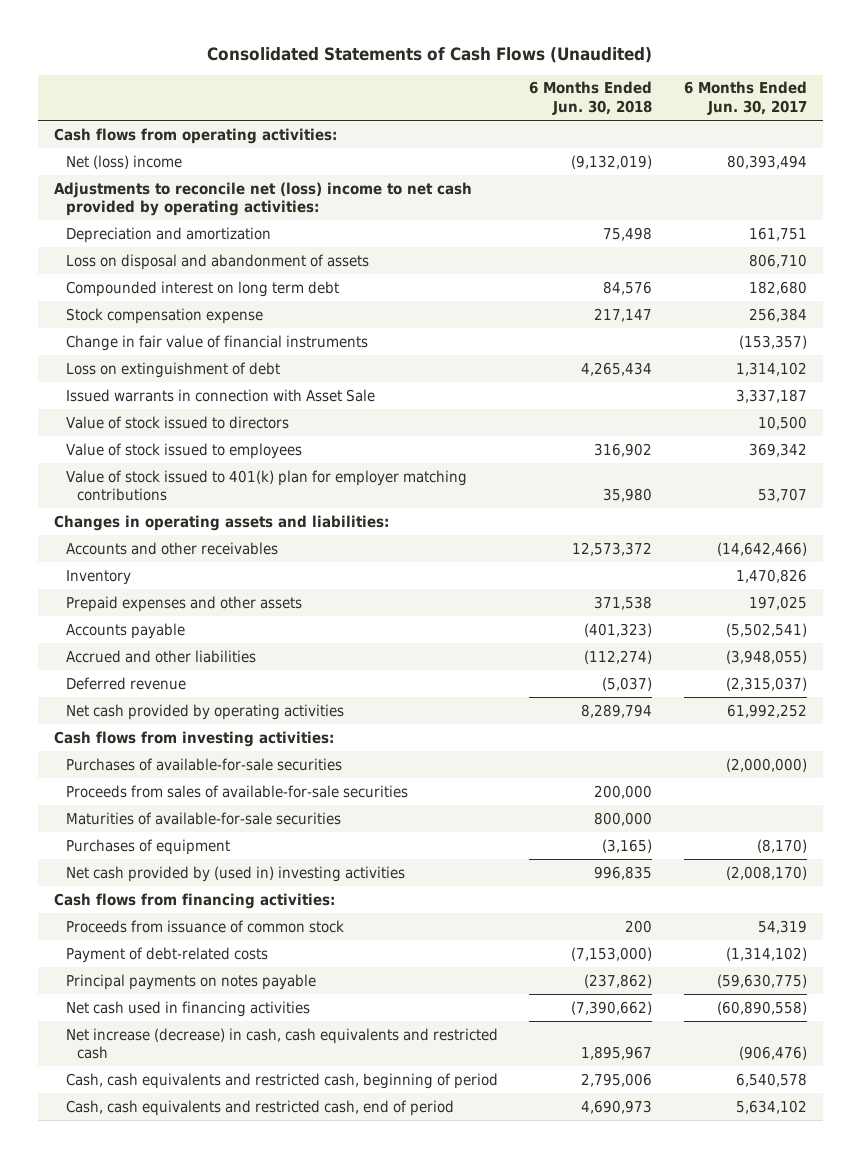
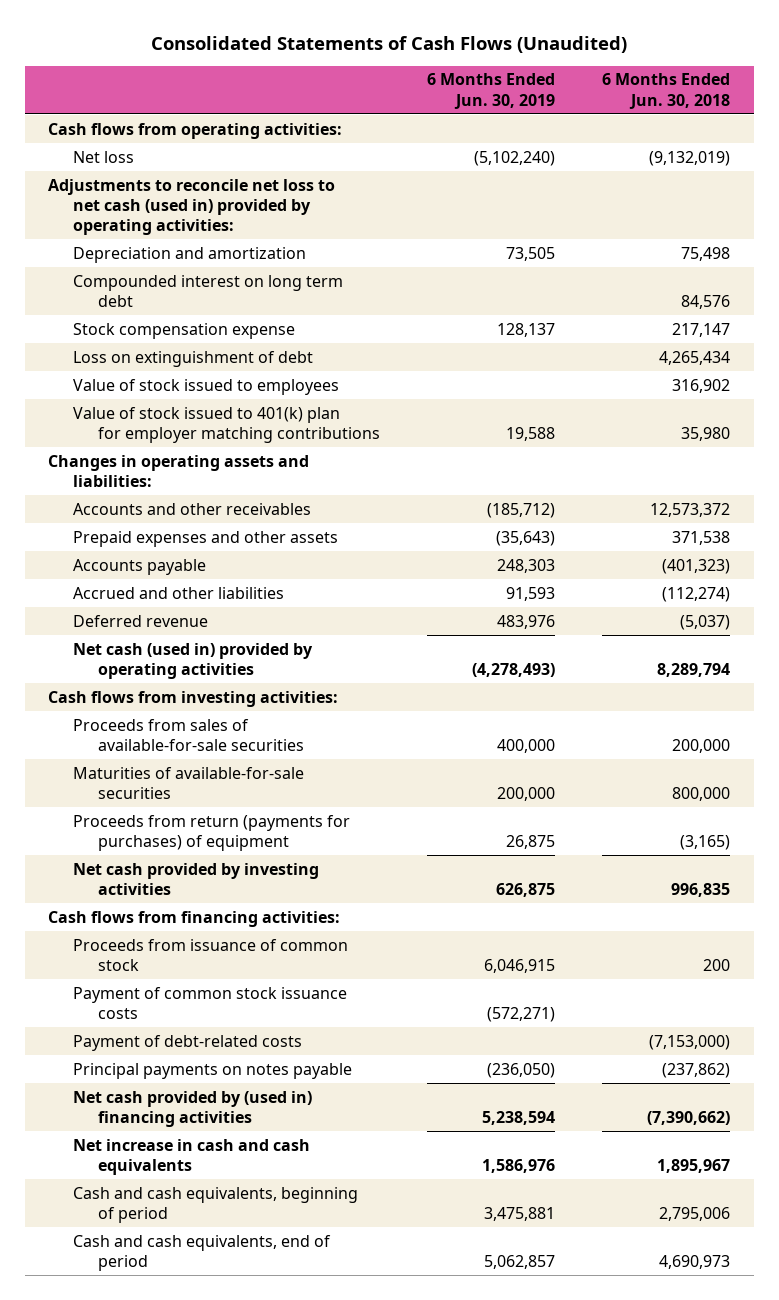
[683,81,807,115] 6 Months Ended Jun. 30, 2017 -> none
none -> [427,73,556,109] 6 Months Ended Jun. 30, 2019
[65,154,182,169] Net (loss) income -> [73,150,135,163] Net loss
[53,181,472,217] Adjustments to reconcile net (loss) income to net cash provided by operating activities: -> [48,178,336,236] Adjustments to reconcile net loss to net cash (used in) provided by operating activities:
[65,253,369,270] Loss on disposal and abandonment of assets -> none
[65,334,368,351] Change in fair value of financial instruments -> none
[65,388,375,402] Issued warrants in connection with Asset Sale -> none
[65,415,289,429] Value of stock issued to directors -> none
[65,569,131,585] Inventory -> none
[65,703,344,720] Net cash provided by operating activities -> [73,642,314,679] Net cash (used in) provided by operating activities
[65,757,342,771] Purchases of available-for-sale securities -> none
[65,838,230,855] Purchases of equipment -> [73,814,351,851] Proceeds from return (payments for purchases) of equipment
[65,865,405,882] Net cash provided by (used in) investing activities -> [73,862,320,895] Net cash provided by investing activities
none -> [73,986,348,1019] Payment of common stock issuance costs
[65,1000,310,1017] Net cash used in financing activities -> [73,1090,313,1127] Net cash provided by (used in) financing activities
[65,1027,498,1060] Net increase (decrease) in cash, cash equivalents and restricted cash -> [73,1138,311,1175] Net increase in cash and cash equivalents
[65,1072,498,1089] Cash, cash equivalents and restricted cash, beginning of period -> [73,1186,359,1223] Cash and cash equivalents, beginning of period
[65,1099,454,1116] Cash, cash equivalents and restricted cash, end of period -> [73,1234,332,1271] Cash and cash equivalents, end of period

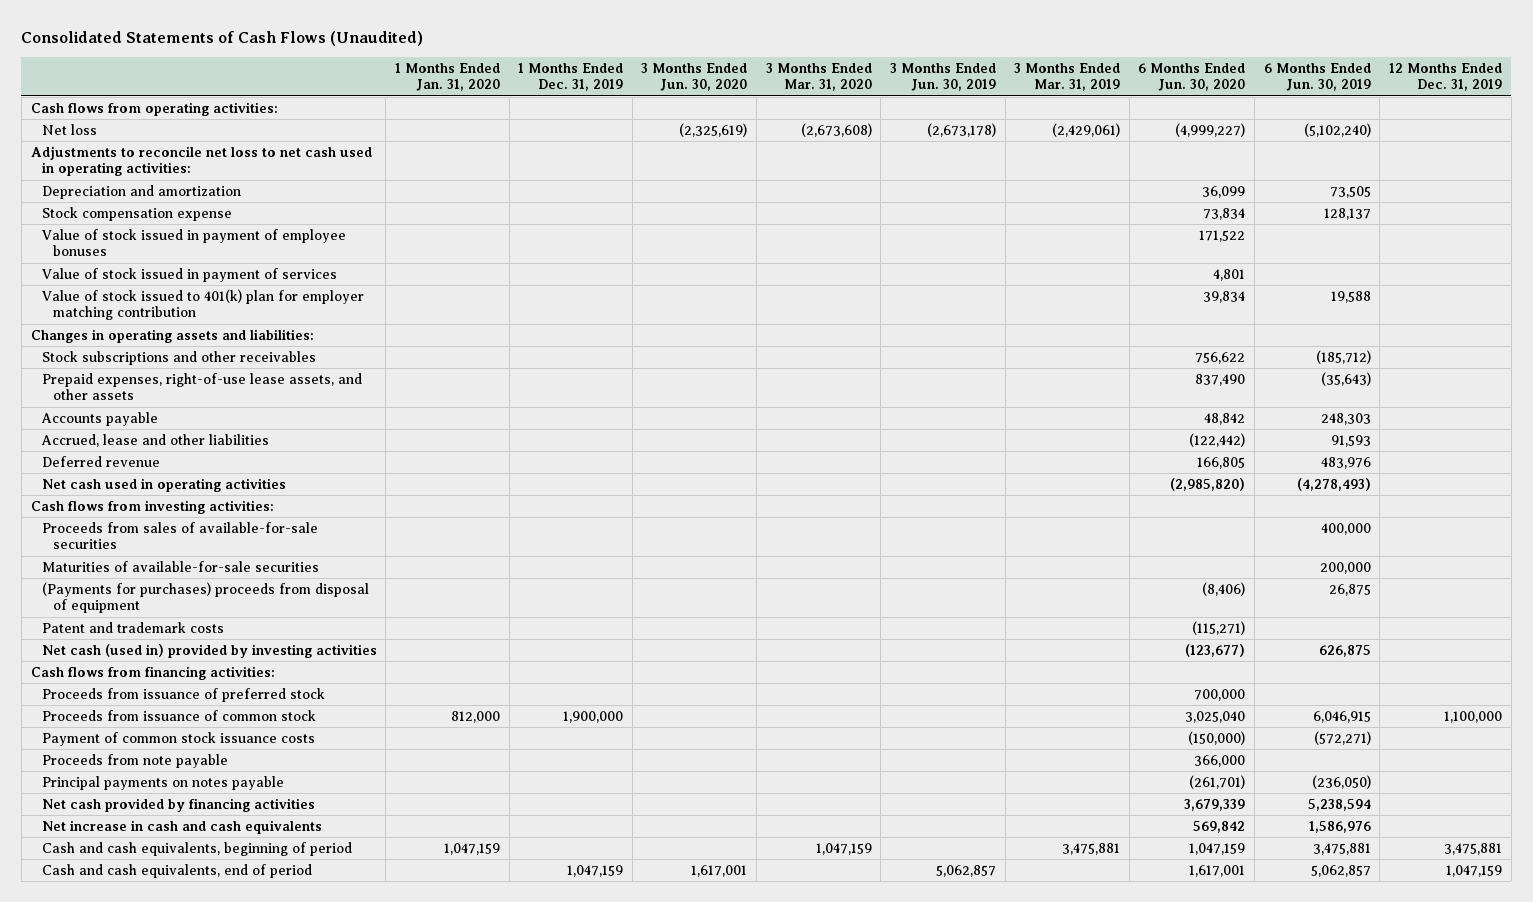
[602,73,731,109] 6 Months Ended Jun. 30, 2018 -> none
none -> [394,62,500,92] 1 Months Ended Jan. 31, 2020
none -> [518,62,624,92] 1 Months Ended Dec. 31, 2019
none -> [641,62,748,92] 3 Months Ended Jun. 30, 2020
none -> [765,62,872,92] 3 Months Ended Mar. 31, 2020
none -> [889,62,996,92] 3 Months Ended Jun. 30, 2019
none -> [1014,62,1121,92] 3 Months Ended Mar. 31, 2019
none -> [1138,62,1246,92] 6 Months Ended Jun. 30, 2020
none -> [1388,62,1502,92] 12 Months Ended Dec. 31, 2019
[48,178,336,236] Adjustments to reconcile net loss to net cash (used in) provided by operating activities: -> [30,145,372,177] Adjustments to reconcile net loss to net cash used in operating activities:
[73,274,344,307] Compounded interest on long term debt -> none
[73,350,314,367] Loss on extinguishment of debt -> none
[73,378,340,395] Value of stock issued to employees -> [41,228,346,257] Value of stock issued in payment of employee bonuses
none -> [41,267,337,282] Value of stock issued in payment of services
[73,406,381,443] Value of stock issued to 401(k) plan for employer matching contributions -> [41,288,364,321] Value of stock issued to 401(k) plan for employer matching contribution
[73,502,312,515] Accounts and other receivables -> [41,350,316,365] Stock subscriptions and other receivables
[73,530,339,547] Prepaid expenses and other assets -> [41,372,362,401] Prepaid expenses, right-of-use lease assets, and other assets
[73,586,285,599] Accrued and other liabilities -> [40,433,269,447] Accrued, lease and other liabilities
[73,642,314,679] Net cash (used in) provided by operating activities -> [41,477,286,492] Net cash used in operating activities
[73,814,351,851] Proceeds from return (payments for purchases) of equipment -> [41,581,369,614] (Payments for purchases) proceeds from disposal of equipment
none -> [41,621,224,633] Patent and trademark costs
[73,862,320,895] Net cash provided by investing activities -> [41,643,377,658] Net cash (used in) provided by investing activities
none -> [41,687,325,702] Proceeds from issuance of preferred stock
[73,1034,303,1051] Payment of debt-related costs -> none
none -> [41,753,228,768] Proceeds from note payable
[73,1090,313,1127] Net cash provided by (used in) financing activities -> [41,797,315,812] Net cash provided by financing activities

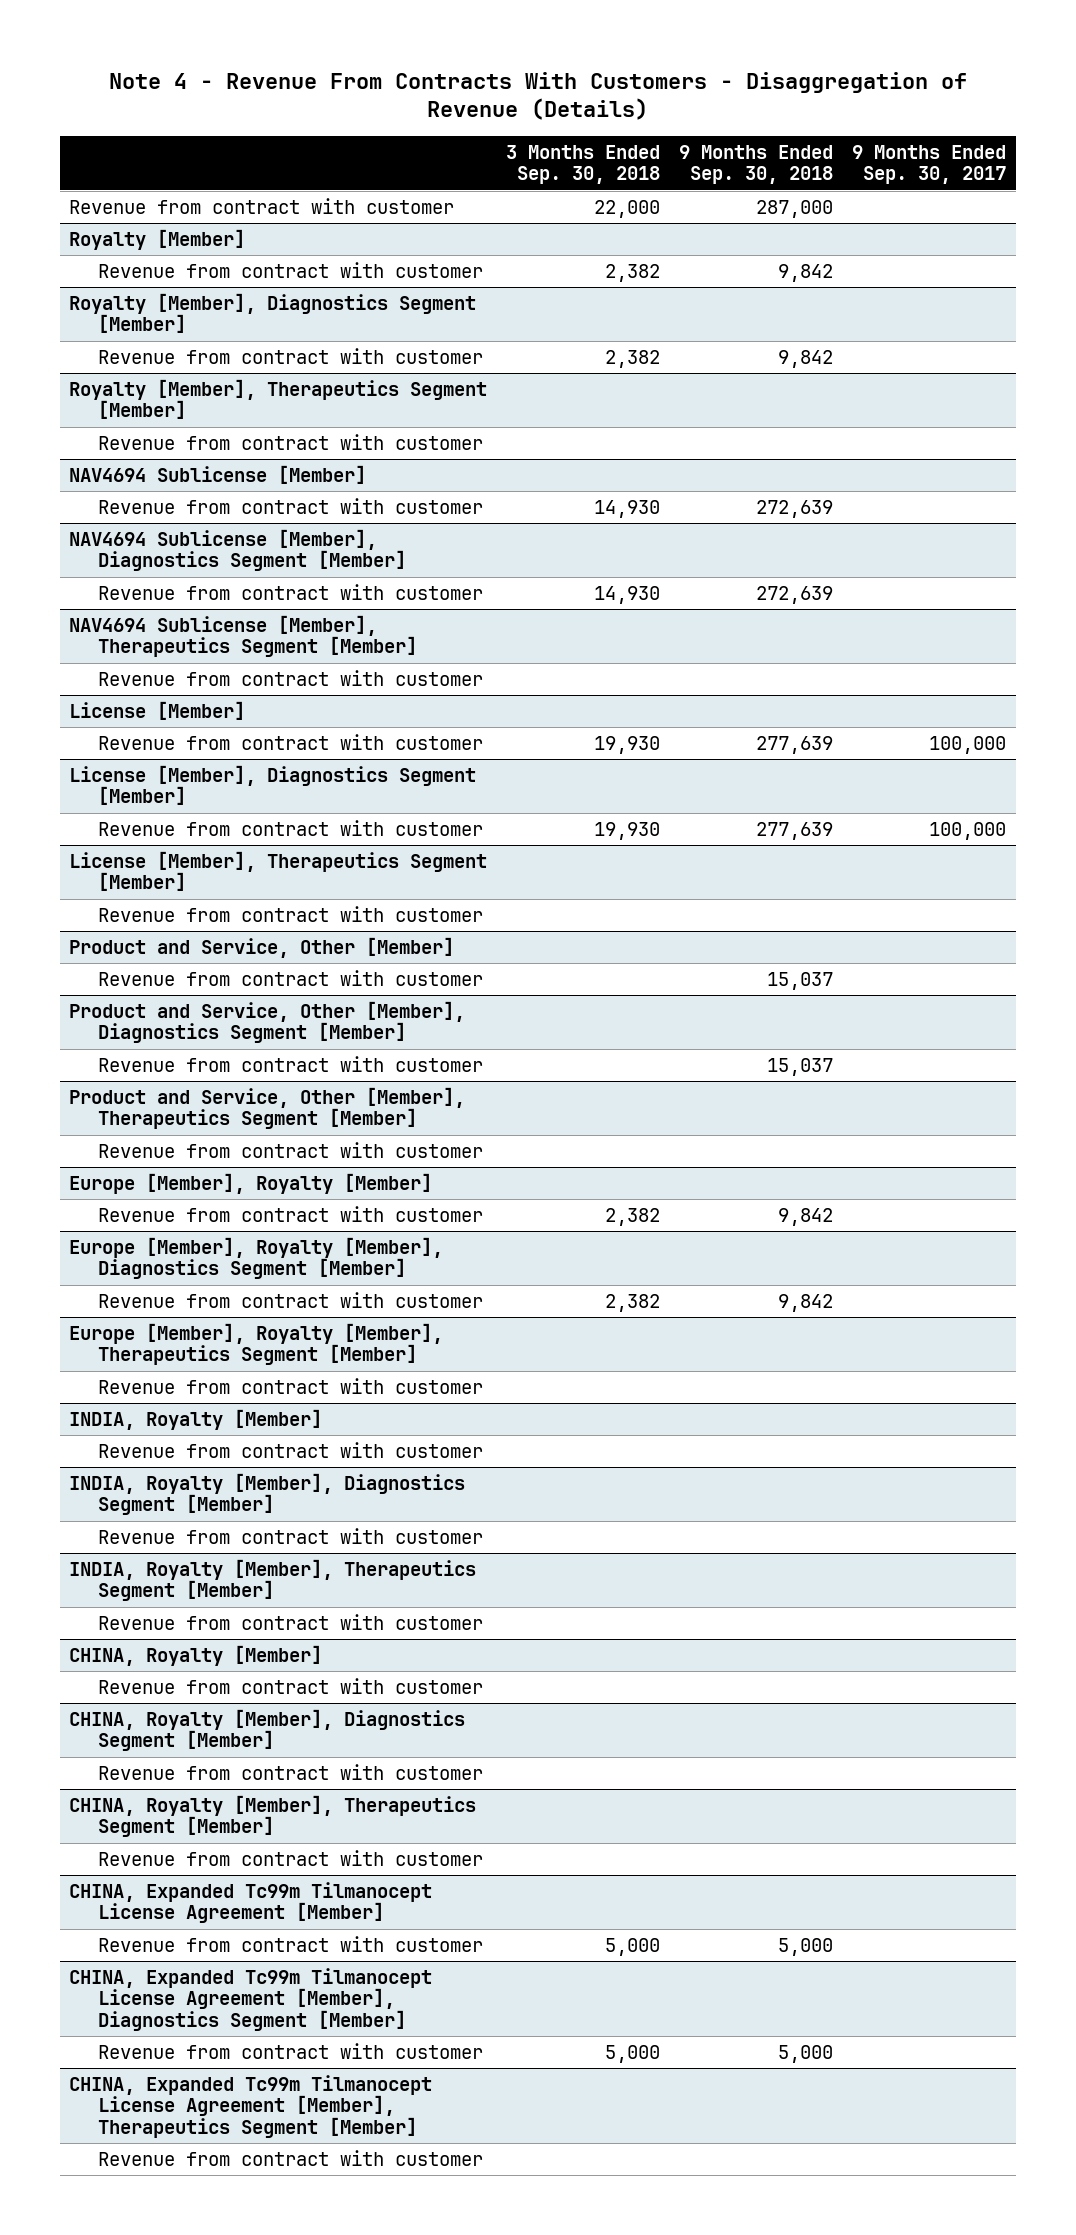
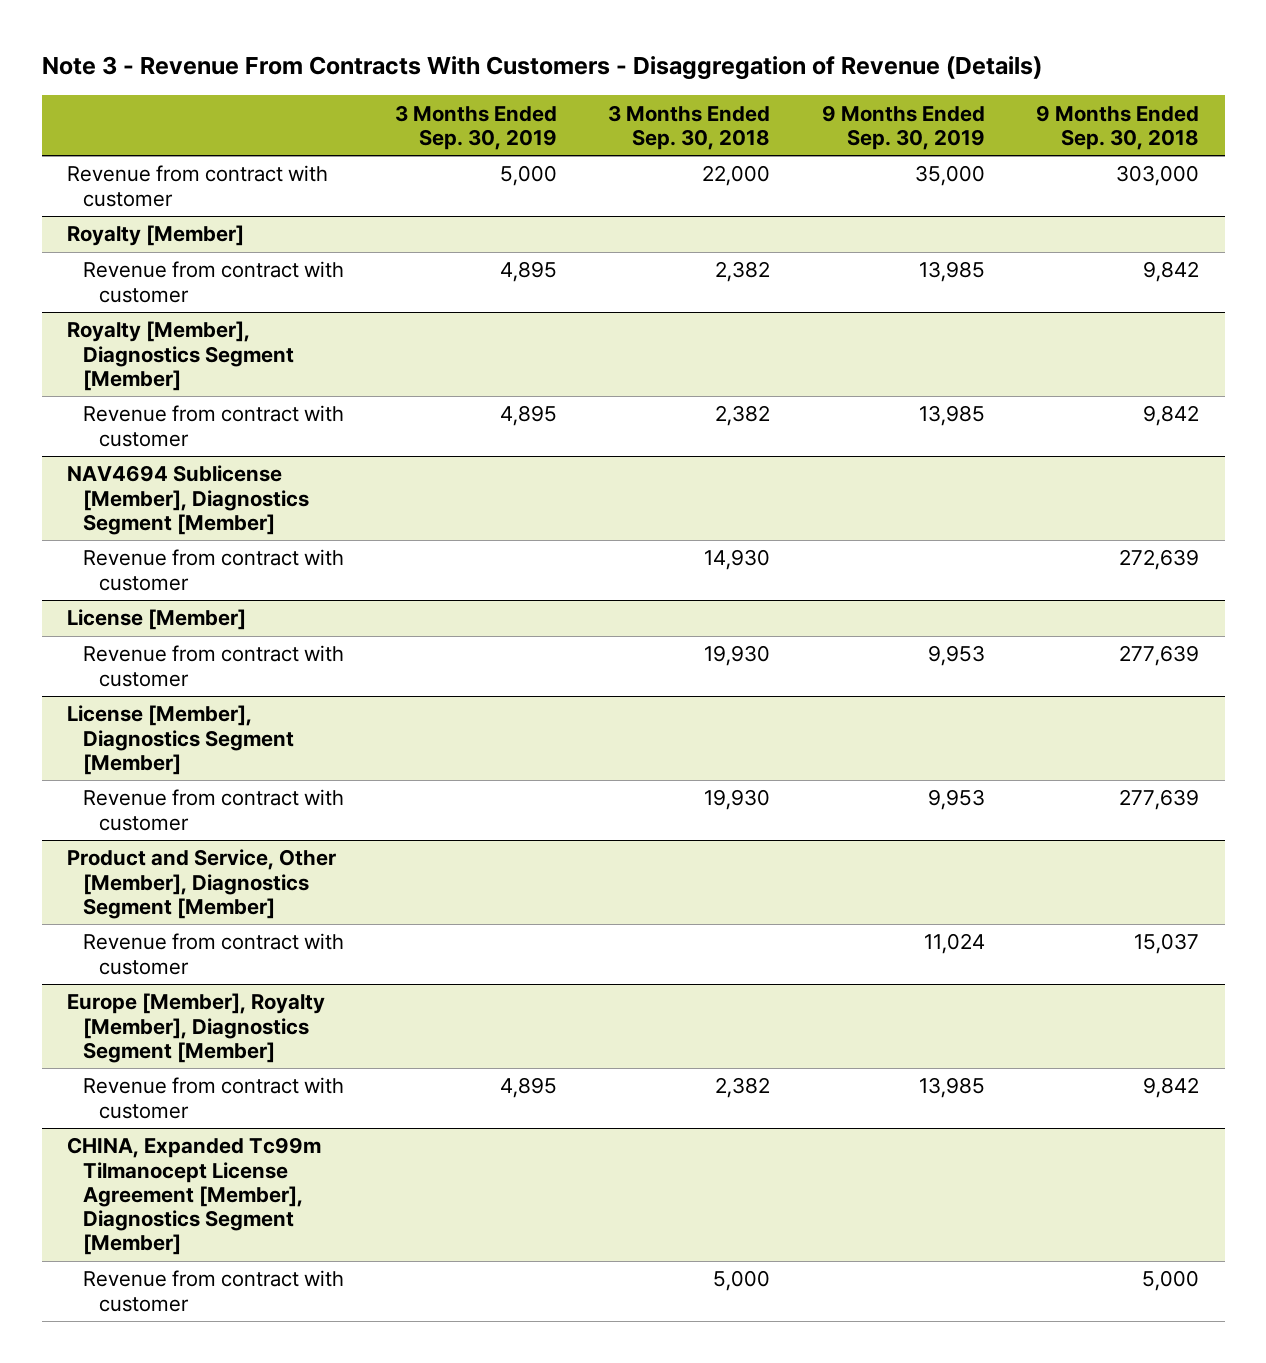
[108,71,967,121] Note 4 - Revenue From Contracts With Customers - Disaggregation of Revenue (Details) -> [41,56,1042,81] Note 3 - Revenue From Contracts With Customers - Disaggregation of Revenue (Details)
[852,144,1007,185] 9 Months Ended Sep. 30, 2017 -> none
none -> [395,104,558,150] 3 Months Ended Sep. 30, 2019
none -> [821,104,985,150] 9 Months Ended Sep. 30, 2019
[756,199,834,218] 287,000 -> [1115,165,1199,187] 303,000
[69,378,488,420] Royalty [Member], Therapeutics Segment [Member] -> none
[98,433,484,450] Revenue from contract with customer -> none
[69,464,367,484] NAV4694 Sublicense [Member] -> none
[98,497,484,514] Revenue from contract with customer -> none
[69,614,418,658] NAV4694 Sublicense [Member], Therapeutics Segment [Member] -> none
[98,669,484,686] Revenue from contract with customer -> none
[69,850,488,892] License [Member], Therapeutics Segment [Member] -> none
[98,905,484,922] Revenue from contract with customer -> none
[69,936,455,958] Product and Service, Other [Member] -> none
[98,969,484,986] Revenue from contract with customer -> none
[69,1086,466,1130] Product and Service, Other [Member], Therapeutics Segment [Member] -> none
[98,1141,484,1158] Revenue from contract with customer -> none
[69,1172,433,1194] Europe [Member], Royalty [Member] -> none
[98,1205,484,1222] Revenue from contract with customer -> none
[69,1322,444,1366] Europe [Member], Royalty [Member], Therapeutics Segment [Member] -> none
[98,1377,484,1394] Revenue from contract with customer -> none
[69,1408,323,1430] INDIA, Royalty [Member] -> none
[98,1441,484,1458] Revenue from contract with customer -> none
[69,1472,466,1516] INDIA, Royalty [Member], Diagnostics Segment [Member] -> none
[98,1527,484,1544] Revenue from contract with customer -> none
[69,1558,477,1602] INDIA, Royalty [Member], Therapeutics Segment [Member] -> none
[98,1613,484,1630] Revenue from contract with customer -> none
[69,1644,323,1666] CHINA, Royalty [Member] -> none
[98,1677,484,1694] Revenue from contract with customer -> none
[69,1708,466,1752] CHINA, Royalty [Member], Diagnostics Segment [Member] -> none
[98,1763,484,1780] Revenue from contract with customer -> none
[69,1794,477,1838] CHINA, Royalty [Member], Therapeutics Segment [Member] -> none
[98,1849,484,1866] Revenue from contract with customer -> none
[69,1881,433,1924] CHINA, Expanded Tc99m Tilmanocept License Agreement [Member] -> none
[98,1935,484,1952] Revenue from contract with customer -> none
[69,2074,433,2139] CHINA, Expanded Tc99m Tilmanocept License Agreement [Member], Therapeutics Segment [Member] -> none
[98,2149,484,2166] Revenue from contract with customer -> none

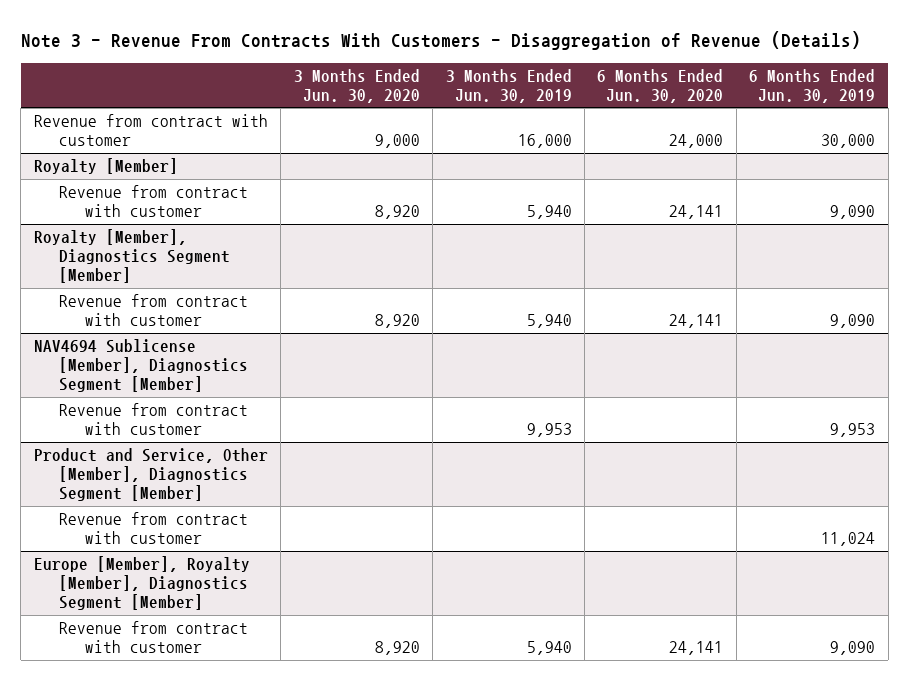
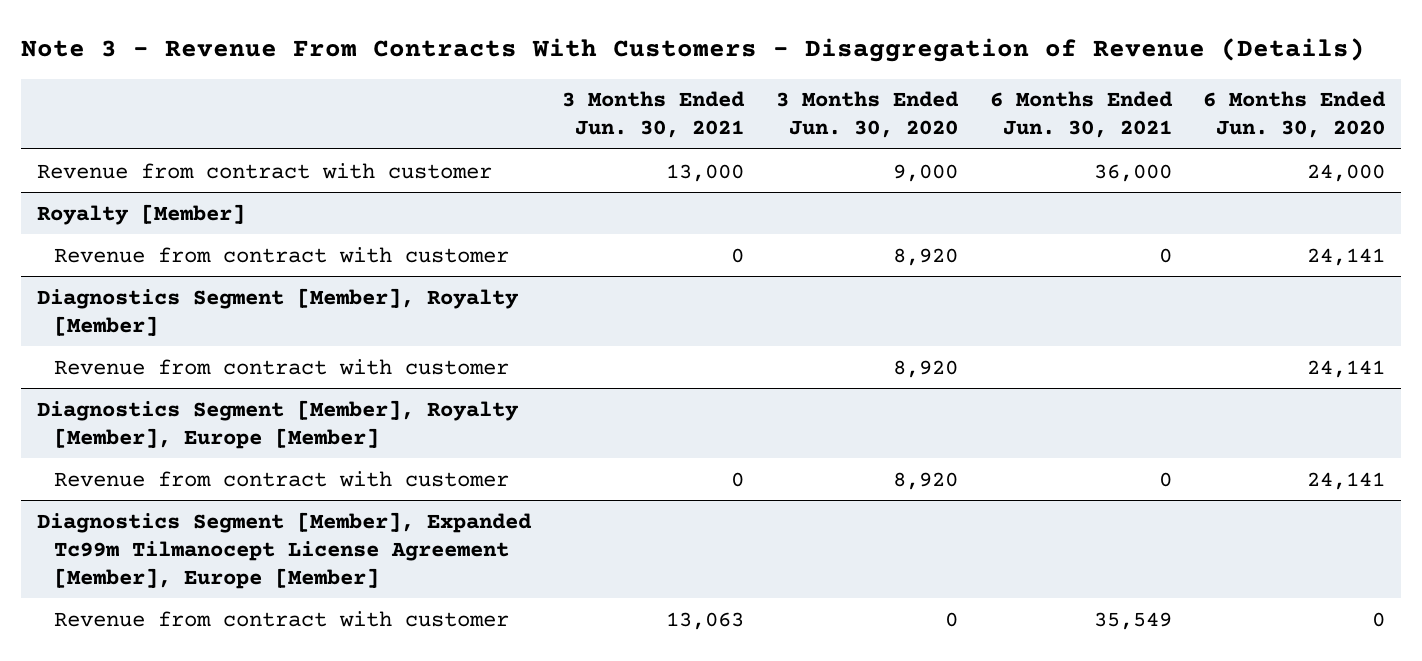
[445,68,572,103] 3 Months Ended Jun. 30, 2019 -> none
[749,68,876,103] 6 Months Ended Jun. 30, 2019 -> none
none -> [562,91,746,139] 3 Months Ended Jun. 30, 2021
none -> [989,91,1173,139] 6 Months Ended Jun. 30, 2021
[33,229,231,284] Royalty [Member], Diagnostics Segment [Member] -> [36,287,519,336] Diagnostics Segment [Member], Royalty [Member]
[33,339,249,393] NAV4694 Sublicense [Member], Diagnostics Segment [Member] -> none
[59,403,249,436] Revenue from contract with customer -> none
[33,448,268,502] Product and Service, Other [Member], Diagnostics Segment [Member] -> none
[59,512,249,545] Revenue from contract with customer -> none
[33,556,250,611] Europe [Member], Royalty [Member], Diagnostics Segment [Member] -> [36,399,519,449] Diagnostics Segment [Member], Royalty [Member], Europe [Member]
none -> [36,511,532,590] Diagnostics Segment [Member], Expanded Tc99m Tilmanocept License Agreement [Member], Europe [Member]
none -> [53,610,509,627] Revenue from contract with customer

